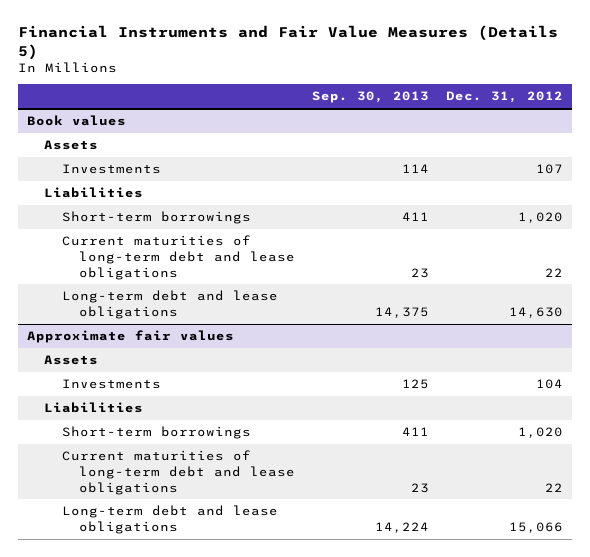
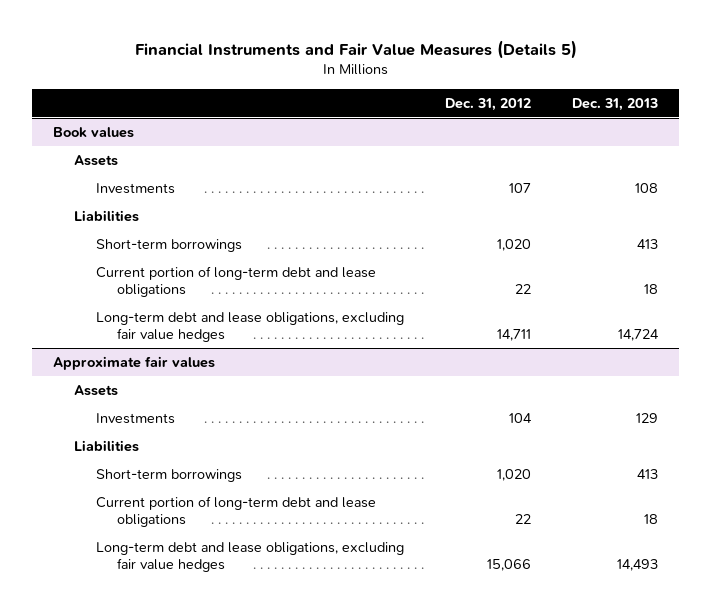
[312,91,430,104] Sep. 30, 2013 -> none
none -> [572,97,659,111] Dec. 31, 2013
[61,235,296,280] Current maturities of long-term debt and lease obligations -> [95,265,376,297] Current portion of long-term debt and lease obligations
[61,290,278,319] Long-term debt and lease obligations -> [95,311,404,342] Long-term debt and lease obligations, excluding fair value hedges
[509,306,564,318] 14,630 -> [496,328,531,341] 14,711
[61,450,296,495] Current maturities of long-term debt and lease obligations -> [95,495,376,527] Current portion of long-term debt and lease obligations
[61,505,278,534] Long-term debt and lease obligations -> [95,541,404,572] Long-term debt and lease obligations, excluding fair value hedges

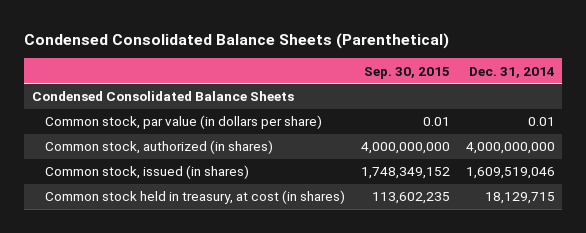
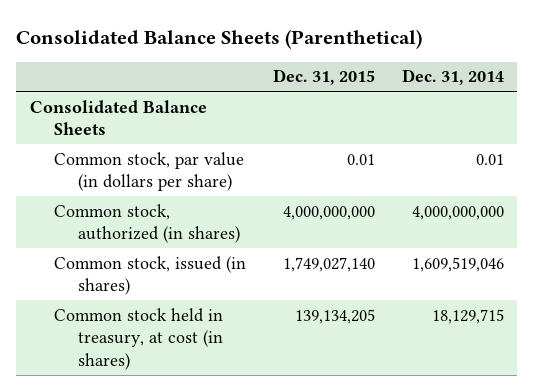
[23,32,449,49] Condensed Consolidated Balance Sheets (Parenthetical) -> [16,28,423,49] Consolidated Balance Sheets (Parenthetical)
[363,66,450,79] Sep. 30, 2015 -> none
none -> [272,69,375,86] Dec. 31, 2015
[31,91,294,102] Condensed Consolidated Balance Sheets -> [29,99,207,136] Consolidated Balance Sheets

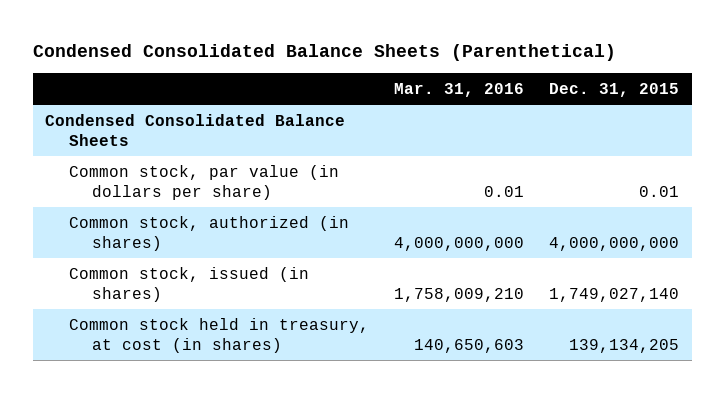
[16,28,423,49] Consolidated Balance Sheets (Parenthetical) -> [32,44,616,62] Condensed Consolidated Balance Sheets (Parenthetical)
[401,69,504,86] Dec. 31, 2014 -> none
none -> [393,82,524,97] Mar. 31, 2016
[29,99,207,136] Consolidated Balance Sheets -> [45,113,346,146] Condensed Consolidated Balance Sheets

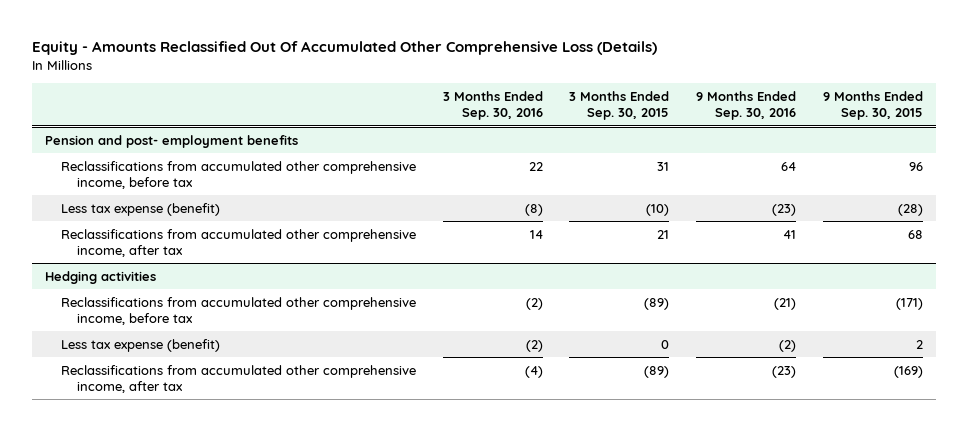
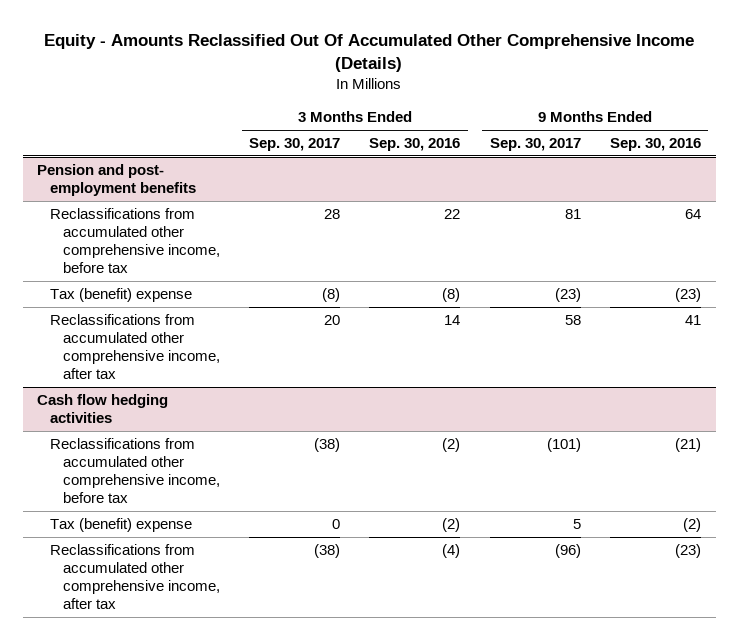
[31,41,657,56] Equity - Amounts Reclassified Out Of Accumulated Other Comprehensive Loss (Details) -> [44,33,695,73] Equity - Amounts Reclassified Out Of Accumulated Other Comprehensive Income (Details)
[569,91,670,121] 3 Months Ended Sep. 30, 2015 -> none
[822,91,923,121] 9 Months Ended Sep. 30, 2015 -> none
none -> [249,138,341,152] Sep. 30, 2017
none -> [489,138,581,152] Sep. 30, 2017
[60,202,220,216] Less tax expense (benefit) -> [50,287,193,302] Tax (benefit) expense
[45,270,157,284] Hedging activities -> [37,393,169,423] Cash flow hedging activities
[60,338,220,352] Less tax expense (benefit) -> [50,517,193,532] Tax (benefit) expense

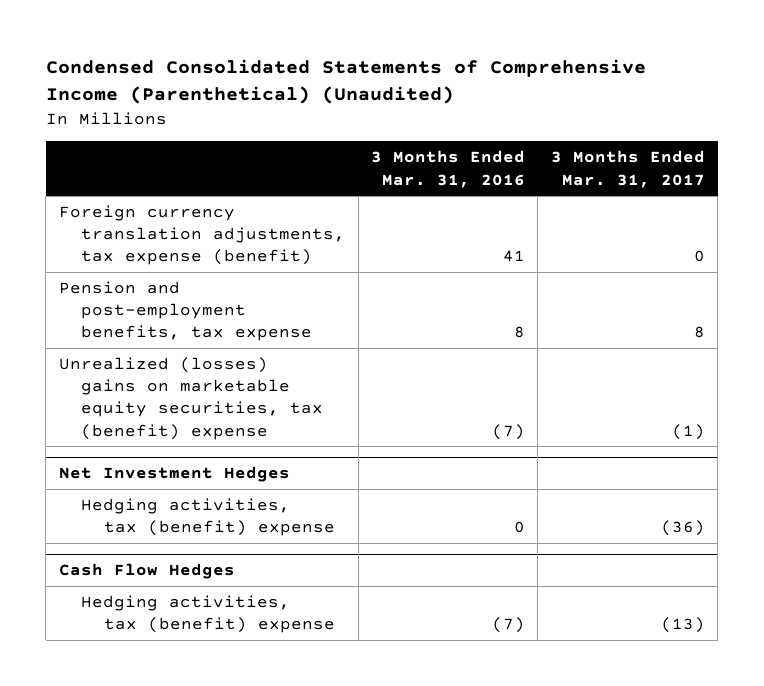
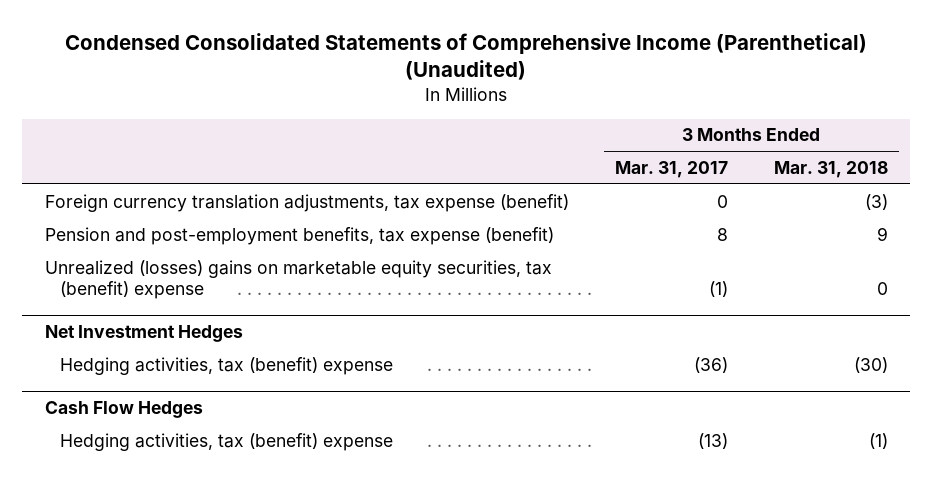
[371,150,526,188] 3 Months Ended Mar. 31, 2016 -> none
none -> [773,160,888,178] Mar. 31, 2018
[58,281,313,342] Pension and post-employment benefits, tax expense -> [45,226,555,245] Pension and post-employment benefits, tax expense (benefit)

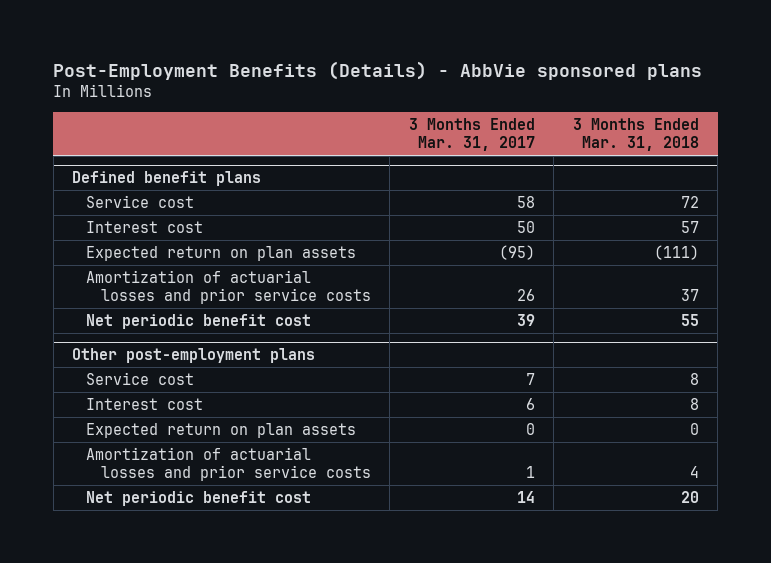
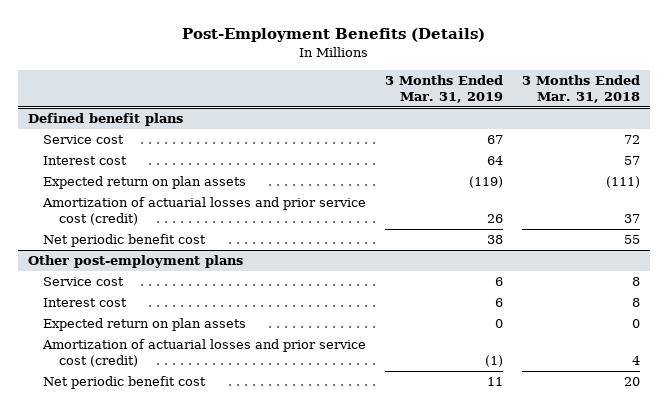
[53,60,703,80] Post-Employment Benefits (Details) - AbbVie sponsored plans -> [181,27,485,42] Post-Employment Benefits (Details)
[408,118,535,152] 3 Months Ended Mar. 31, 2017 -> none
none -> [385,75,504,103] 3 Months Ended Mar. 31, 2019
[86,269,371,304] Amortization of actuarial losses and prior service costs -> [42,197,367,226] Amortization of actuarial losses and prior service cost (credit)
[86,446,371,481] Amortization of actuarial losses and prior service costs -> [42,339,367,368] Amortization of actuarial losses and prior service cost (credit)

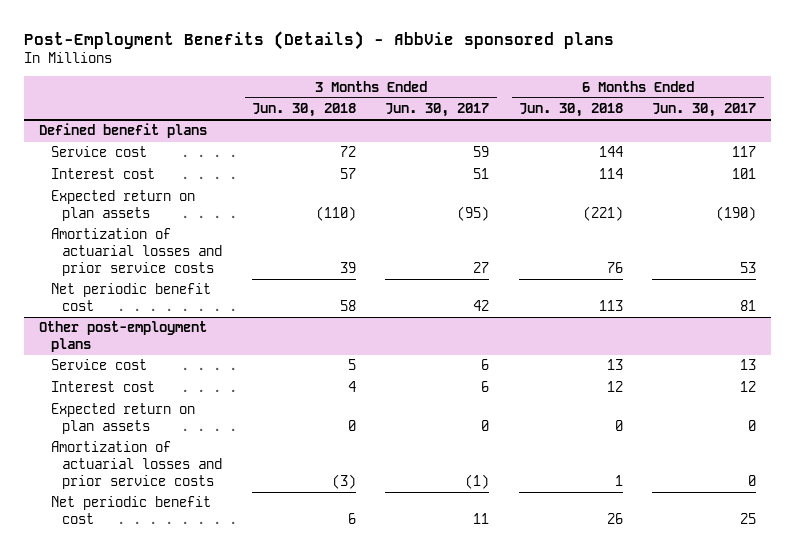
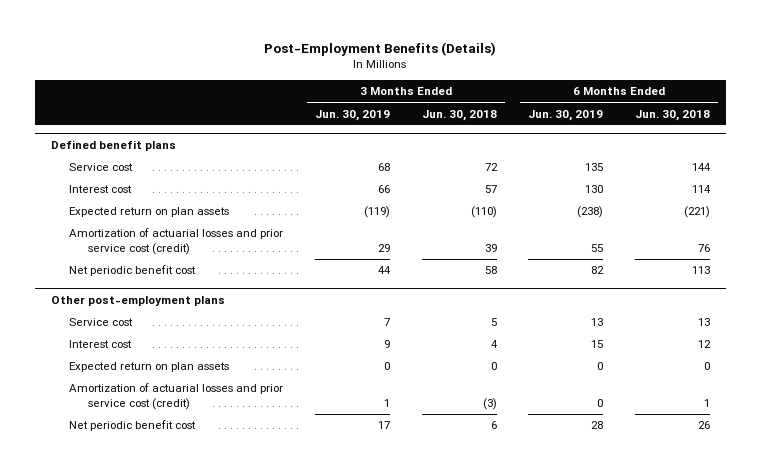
[24,31,615,51] Post-Employment Benefits (Details) - AbbVie sponsored plans -> [264,41,497,56] Post-Employment Benefits (Details)
[385,103,490,118] Jun. 30, 2017 -> none
[652,103,757,118] Jun. 30, 2017 -> none
none -> [314,109,390,121] Jun. 30, 2019
none -> [528,109,604,121] Jun. 30, 2019
[50,228,223,276] Amortization of actuarial losses and prior service costs -> [69,228,284,256] Amortization of actuarial losses and prior service cost (credit)
[50,441,223,489] Amortization of actuarial losses and prior service costs -> [69,383,284,411] Amortization of actuarial losses and prior service cost (credit)

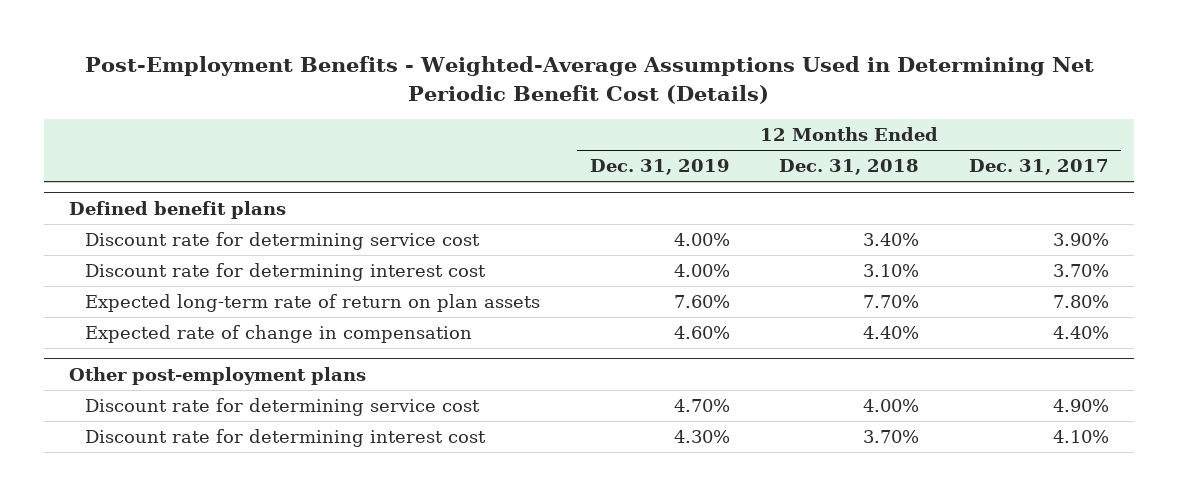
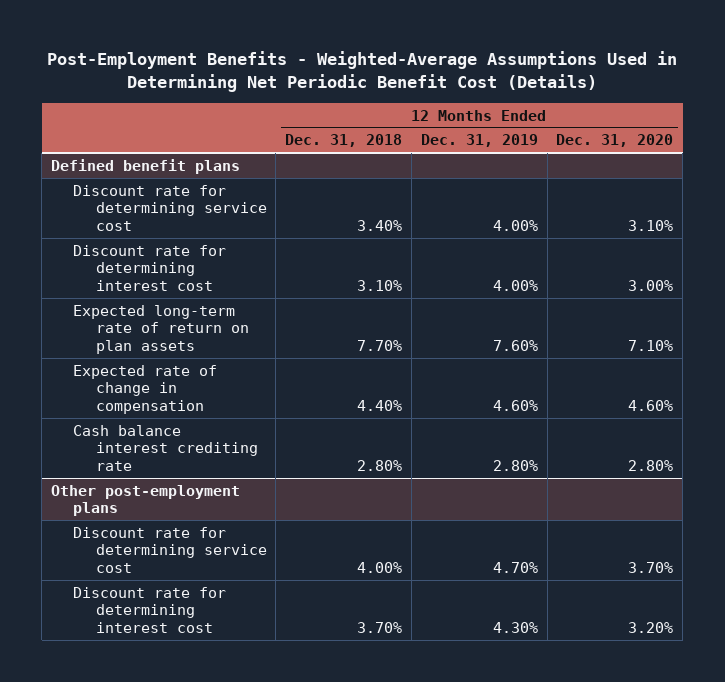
[968,159,1109,176] Dec. 31, 2017 -> none
none -> [556,134,674,148] Dec. 31, 2020
none -> [73,424,258,472] Cash balance interest crediting rate

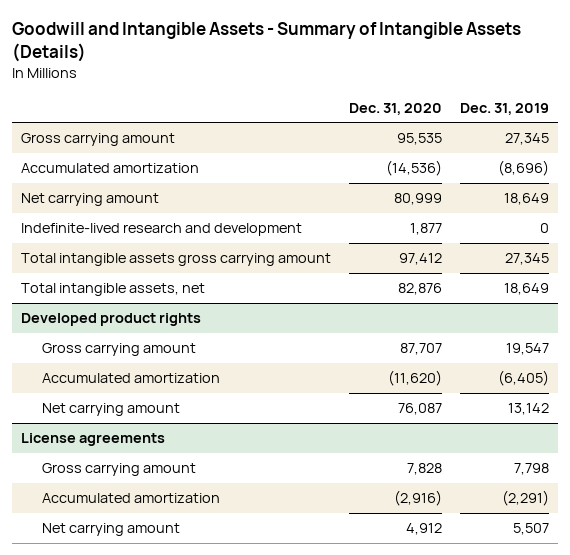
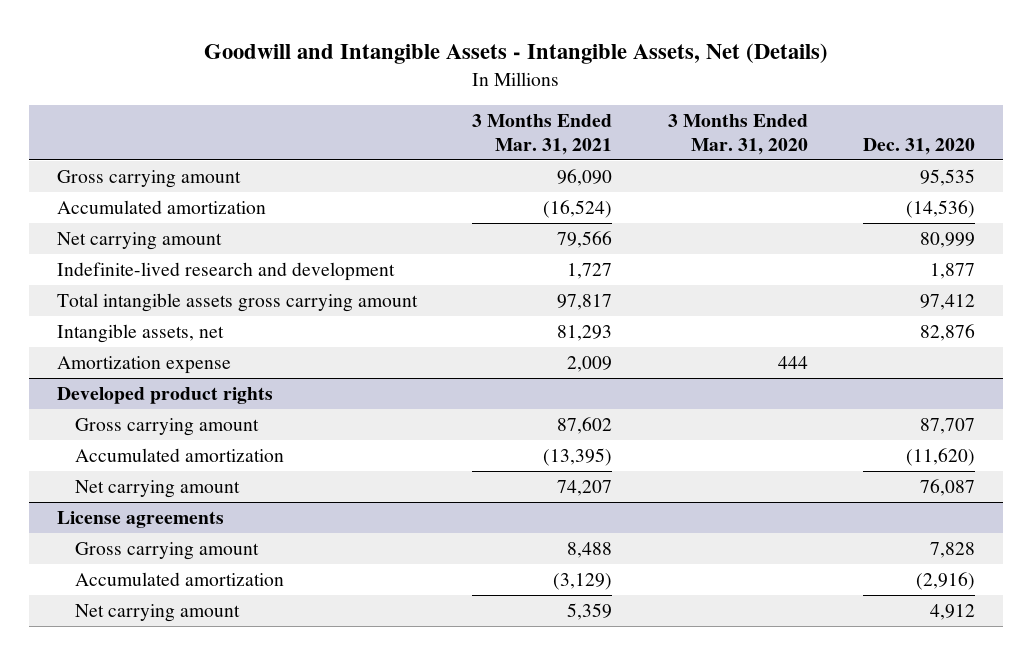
[12,21,522,62] Goodwill and Intangible Assets - Summary of Intangible Assets (Details) -> [204,43,829,65] Goodwill and Intangible Assets - Intangible Assets, Net (Details)
[459,102,549,115] Dec. 31, 2019 -> none
none -> [472,113,613,155] 3 Months Ended Mar. 31, 2021
none -> [667,113,808,155] 3 Months Ended Mar. 31, 2020
[21,283,206,297] Total intangible assets, net -> [56,323,224,343] Intangible assets, net
none -> [56,355,231,374] Amortization expense

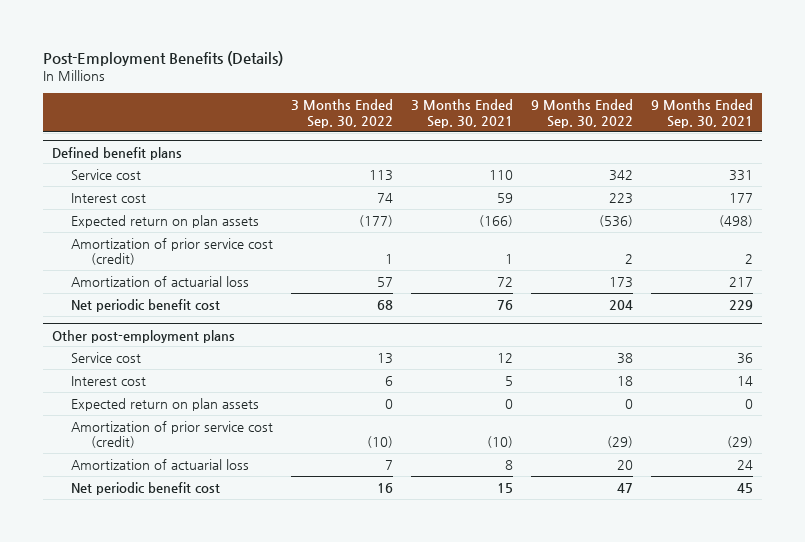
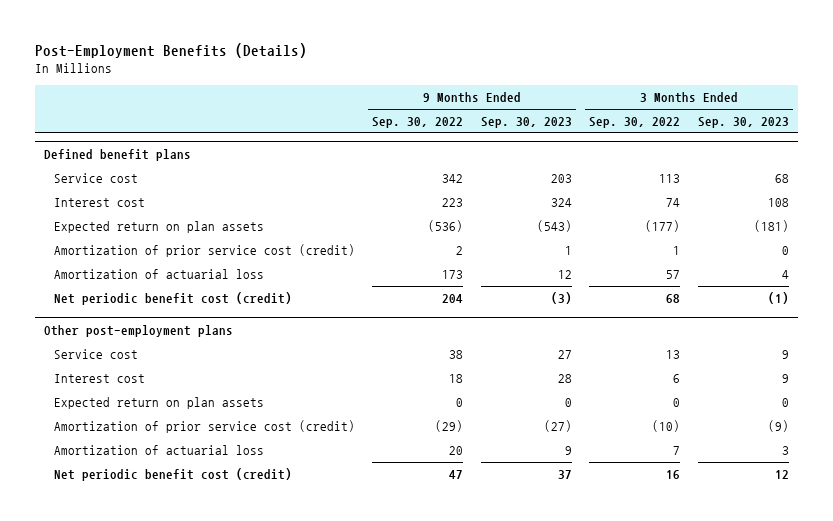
[411,99,514,128] 3 Months Ended Sep. 30, 2021 -> none
[650,99,753,128] 9 Months Ended Sep. 30, 2021 -> none
none -> [480,117,572,129] Sep. 30, 2023
none -> [697,117,789,129] Sep. 30, 2023
[71,298,221,312] Net periodic benefit cost -> [53,291,292,305] Net periodic benefit cost (credit)
[71,481,221,495] Net periodic benefit cost -> [53,467,292,481] Net periodic benefit cost (credit)

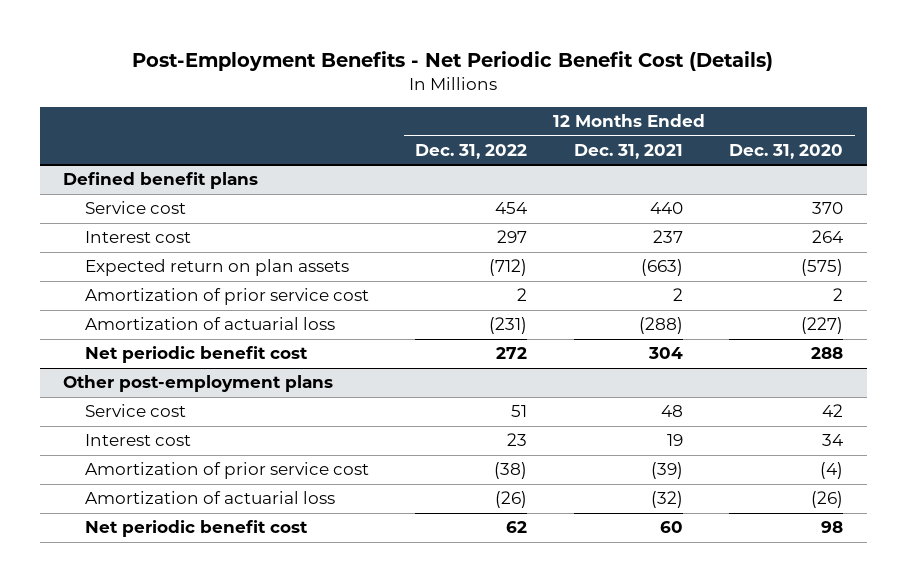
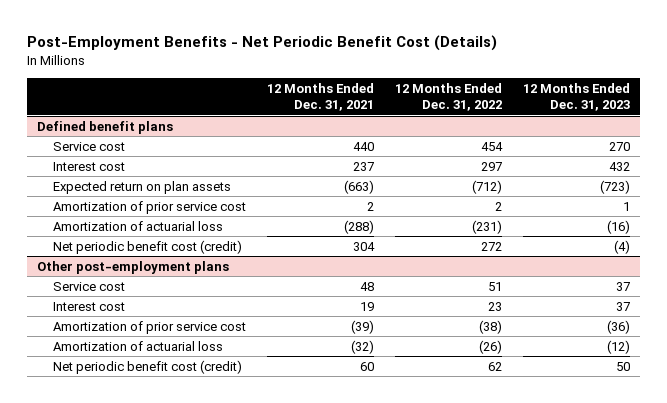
[729,143,844,159] Dec. 31, 2020 -> none
none -> [522,83,630,112] 12 Months Ended Dec. 31, 2023
[84,346,308,364] Net periodic benefit cost -> [53,239,243,254] Net periodic benefit cost (credit)
[84,520,308,538] Net periodic benefit cost -> [53,359,243,374] Net periodic benefit cost (credit)

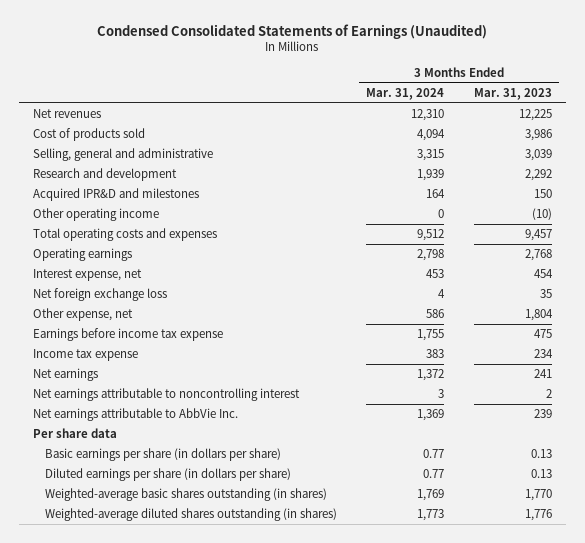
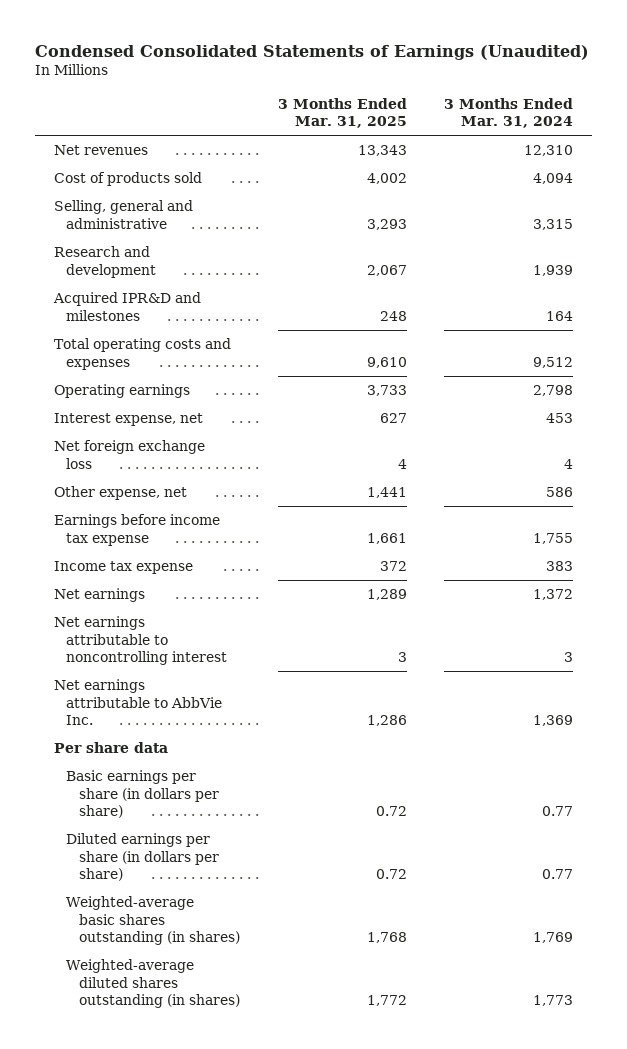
[473,87,552,100] Mar. 31, 2023 -> none
none -> [277,97,407,128] 3 Months Ended Mar. 31, 2025
[33,208,160,222] Other operating income -> none

